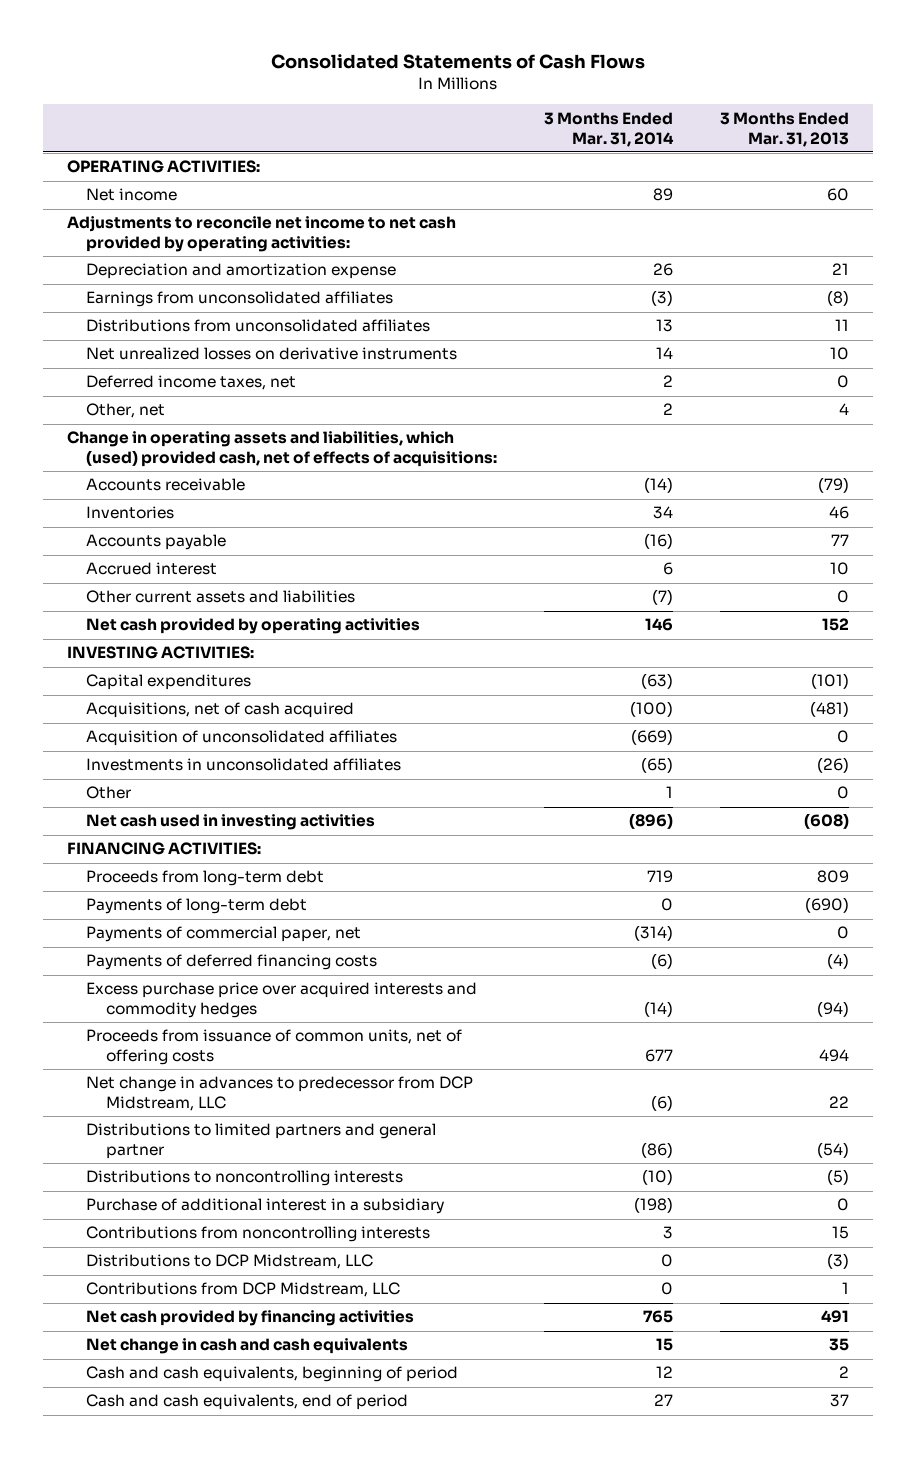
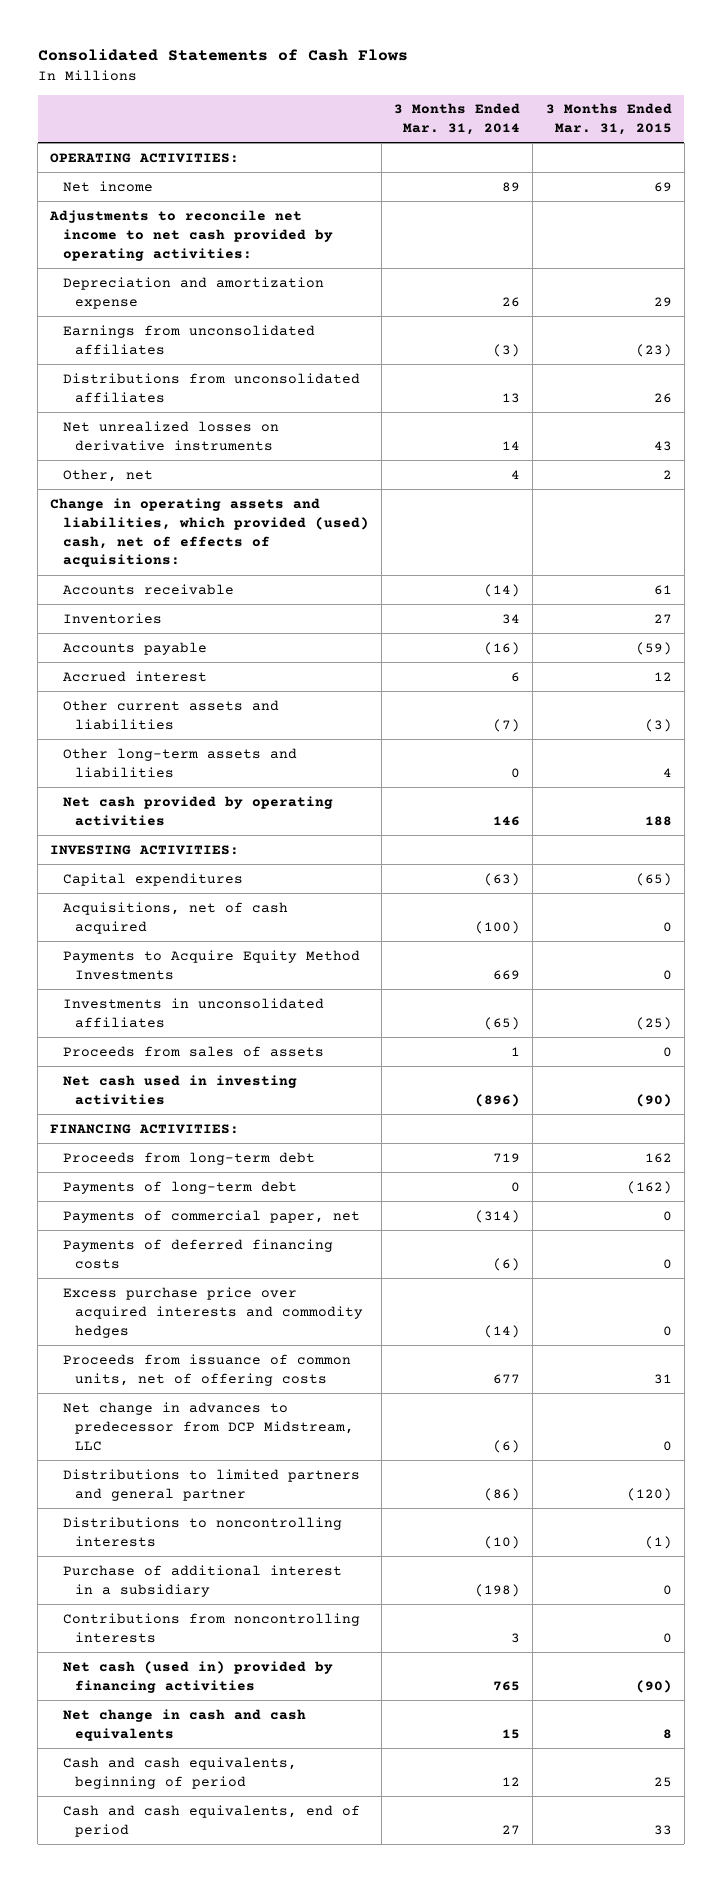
[720,111,850,147] 3 Months Ended Mar. 31, 2013 -> none
none -> [545,103,672,136] 3 Months Ended Mar. 31, 2015
[86,375,297,391] Deferred income taxes, net -> none
[663,403,674,416] 2 -> [511,469,521,479] 4
[66,431,498,468] Change in operating assets and liabilities, which (used) provided cash, net of effects of acquisitions: -> [50,497,369,568] Change in operating assets and liabilities, which provided (used) cash, net of effects of acquisitions:
none -> [62,747,297,778] Other long-term assets and liabilities
[86,730,398,747] Acquisition of unconsolidated affiliates -> none
none -> [62,949,360,980] Payments to Acquire Equity Method Investments
[86,786,132,800] Other -> [62,1045,324,1057] Proceeds from sales of assets
[86,1254,374,1270] Distributions to DCP Midstream, LLC -> none
[86,1282,401,1298] Contributions from DCP Midstream, LLC -> none
[86,1310,415,1327] Net cash provided by financing activities -> [62,1660,333,1693] Net cash (used in) provided by financing activities

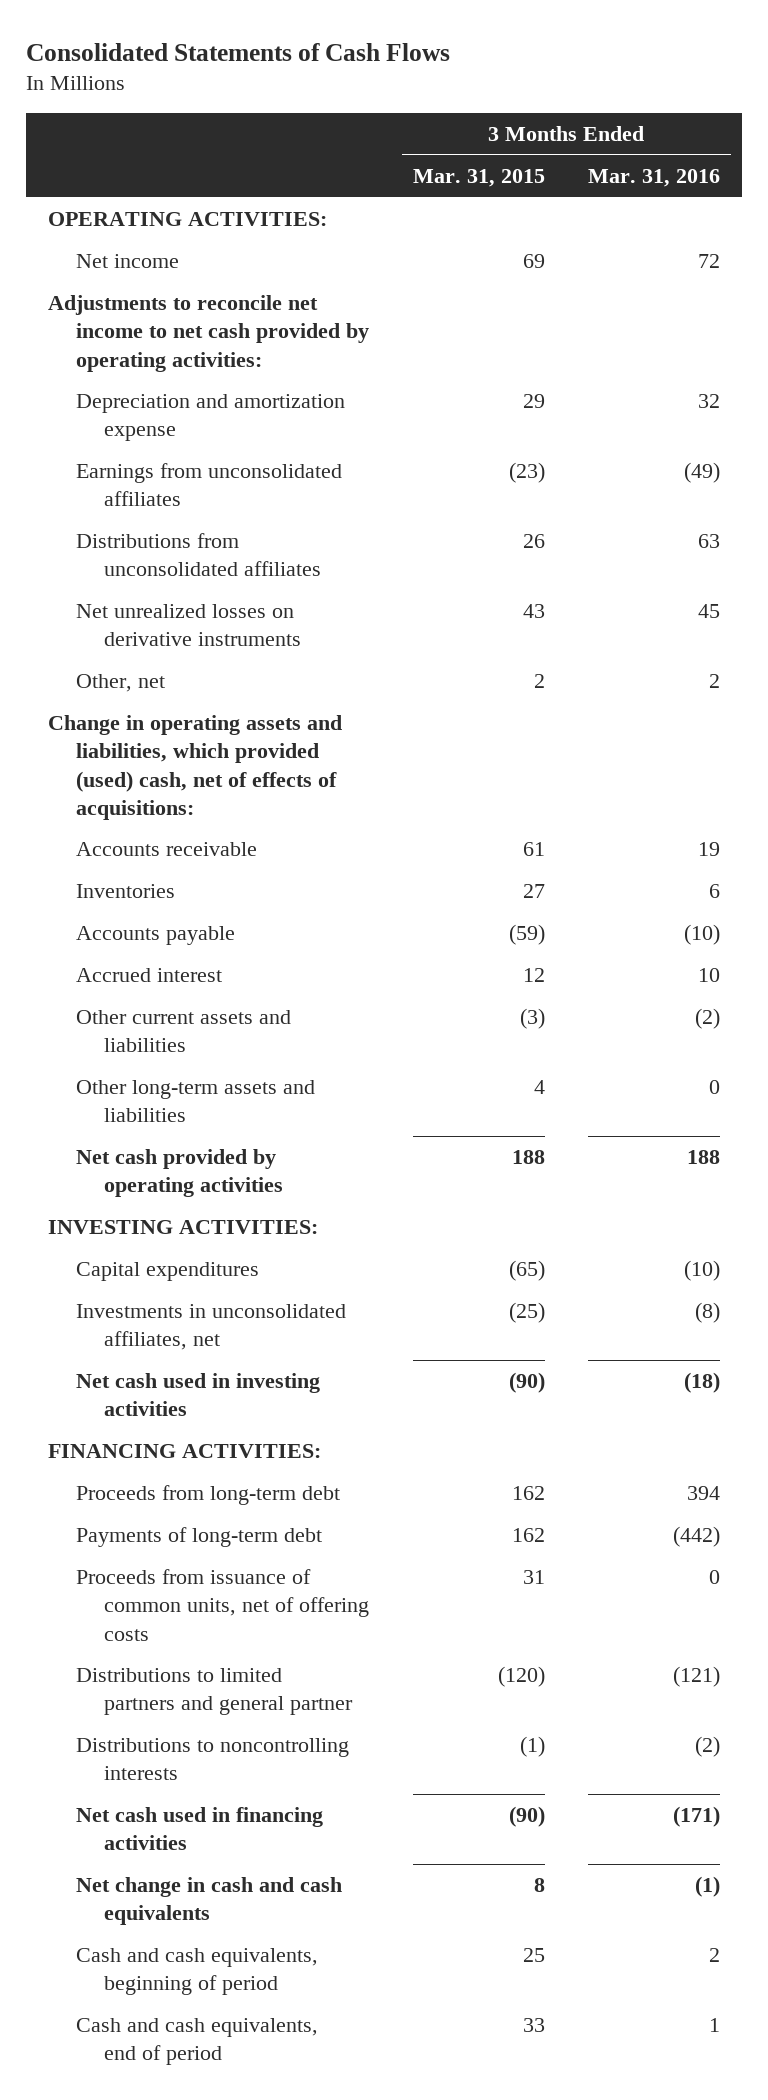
[394,103,521,136] 3 Months Ended Mar. 31, 2014 -> none
none -> [588,168,721,187] Mar. 31, 2016
[62,901,288,934] Acquisitions, net of cash acquired -> none
[62,949,360,980] Payments to Acquire Equity Method Investments -> none
[62,1045,324,1057] Proceeds from sales of assets -> none
[62,997,324,1028] Investments in unconsolidated affiliates -> [76,1304,347,1351] Investments in unconsolidated affiliates, net
[62,1209,360,1223] Payments of commercial paper, net -> none
[62,1238,333,1269] Payments of deferred financing costs -> none
[62,1286,363,1338] Excess purchase price over acquired interests and commodity hedges -> none
[626,1180,672,1194] (162) -> [511,1528,545,1543] 162
[62,1401,354,1451] Net change in advances to predecessor from DCP Midstream, LLC -> none
[62,1564,342,1597] Purchase of additional interest in a subsidiary -> none
[62,1612,360,1643] Contributions from noncontrolling interests -> none
[62,1660,333,1693] Net cash (used in) provided by financing activities -> [76,1807,324,1851] Net cash used in financing activities

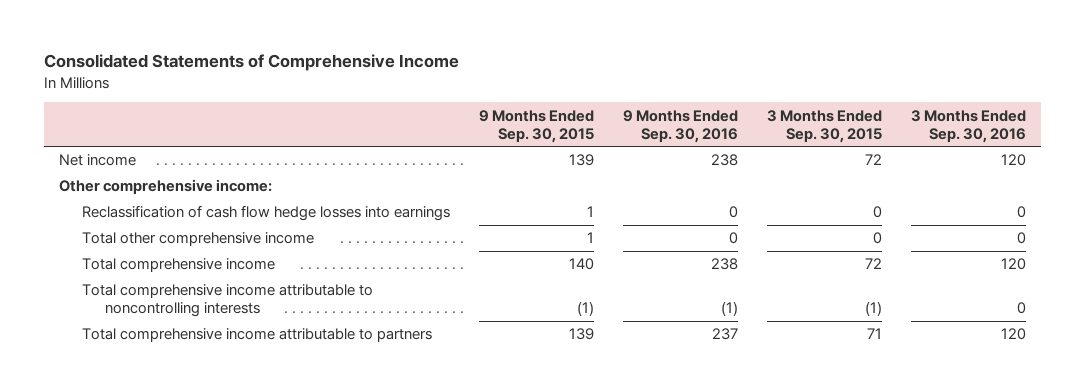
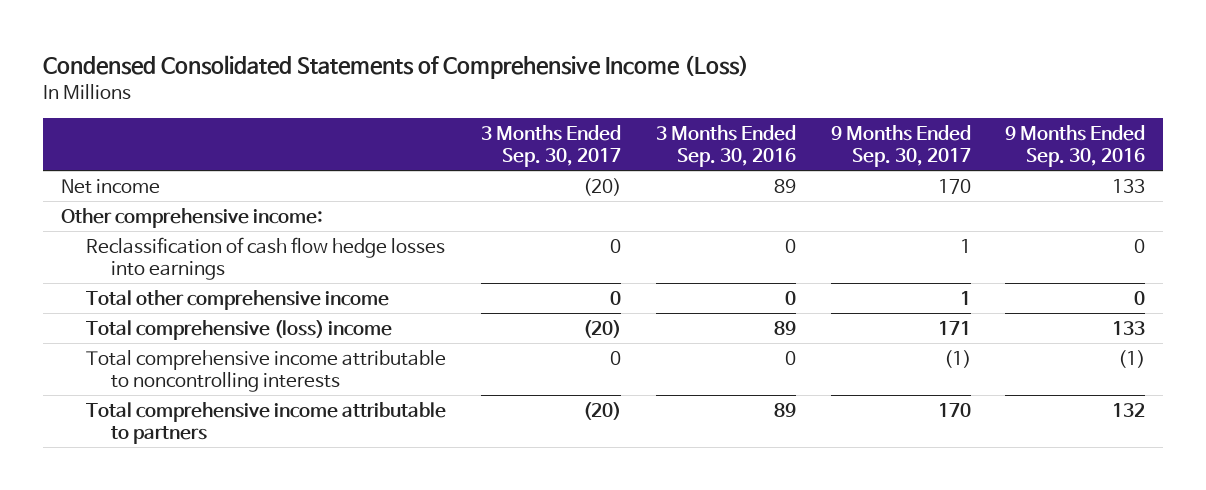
[44,54,460,72] Consolidated Statements of Comprehensive Income -> [43,55,750,80] Condensed Consolidated Statements of Comprehensive Income (Loss)
[478,109,594,143] 9 Months Ended Sep. 30, 2015 -> none
[766,109,882,143] 3 Months Ended Sep. 30, 2015 -> none
none -> [480,125,621,168] 3 Months Ended Sep. 30, 2017
none -> [830,125,971,168] 9 Months Ended Sep. 30, 2017
[710,154,738,167] 238 -> [1112,178,1146,193] 133
[1001,154,1027,167] 120 -> [773,178,796,193] 89
[81,258,275,273] Total comprehensive income -> [85,319,392,340] Total comprehensive (loss) income
[710,258,738,271] 238 -> [1112,320,1146,335] 133
[1001,258,1027,271] 120 -> [773,320,796,335] 89
[711,328,738,341] 237 -> [1112,402,1146,417] 132
[1001,328,1027,341] 120 -> [773,402,796,417] 89

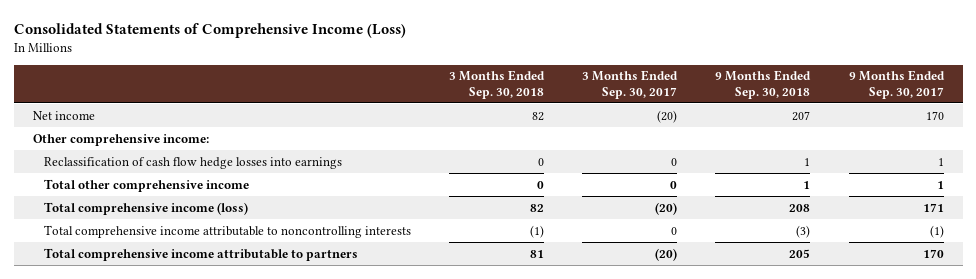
[43,55,750,80] Condensed Consolidated Statements of Comprehensive Income (Loss) -> [13,23,406,39] Consolidated Statements of Comprehensive Income (Loss)
[655,125,796,168] 3 Months Ended Sep. 30, 2016 -> none
[1005,125,1146,168] 9 Months Ended Sep. 30, 2016 -> none
none -> [448,70,545,99] 3 Months Ended Sep. 30, 2018
none -> [715,70,812,99] 9 Months Ended Sep. 30, 2018
[85,319,392,340] Total comprehensive (loss) income -> [43,201,248,215] Total comprehensive income (loss)

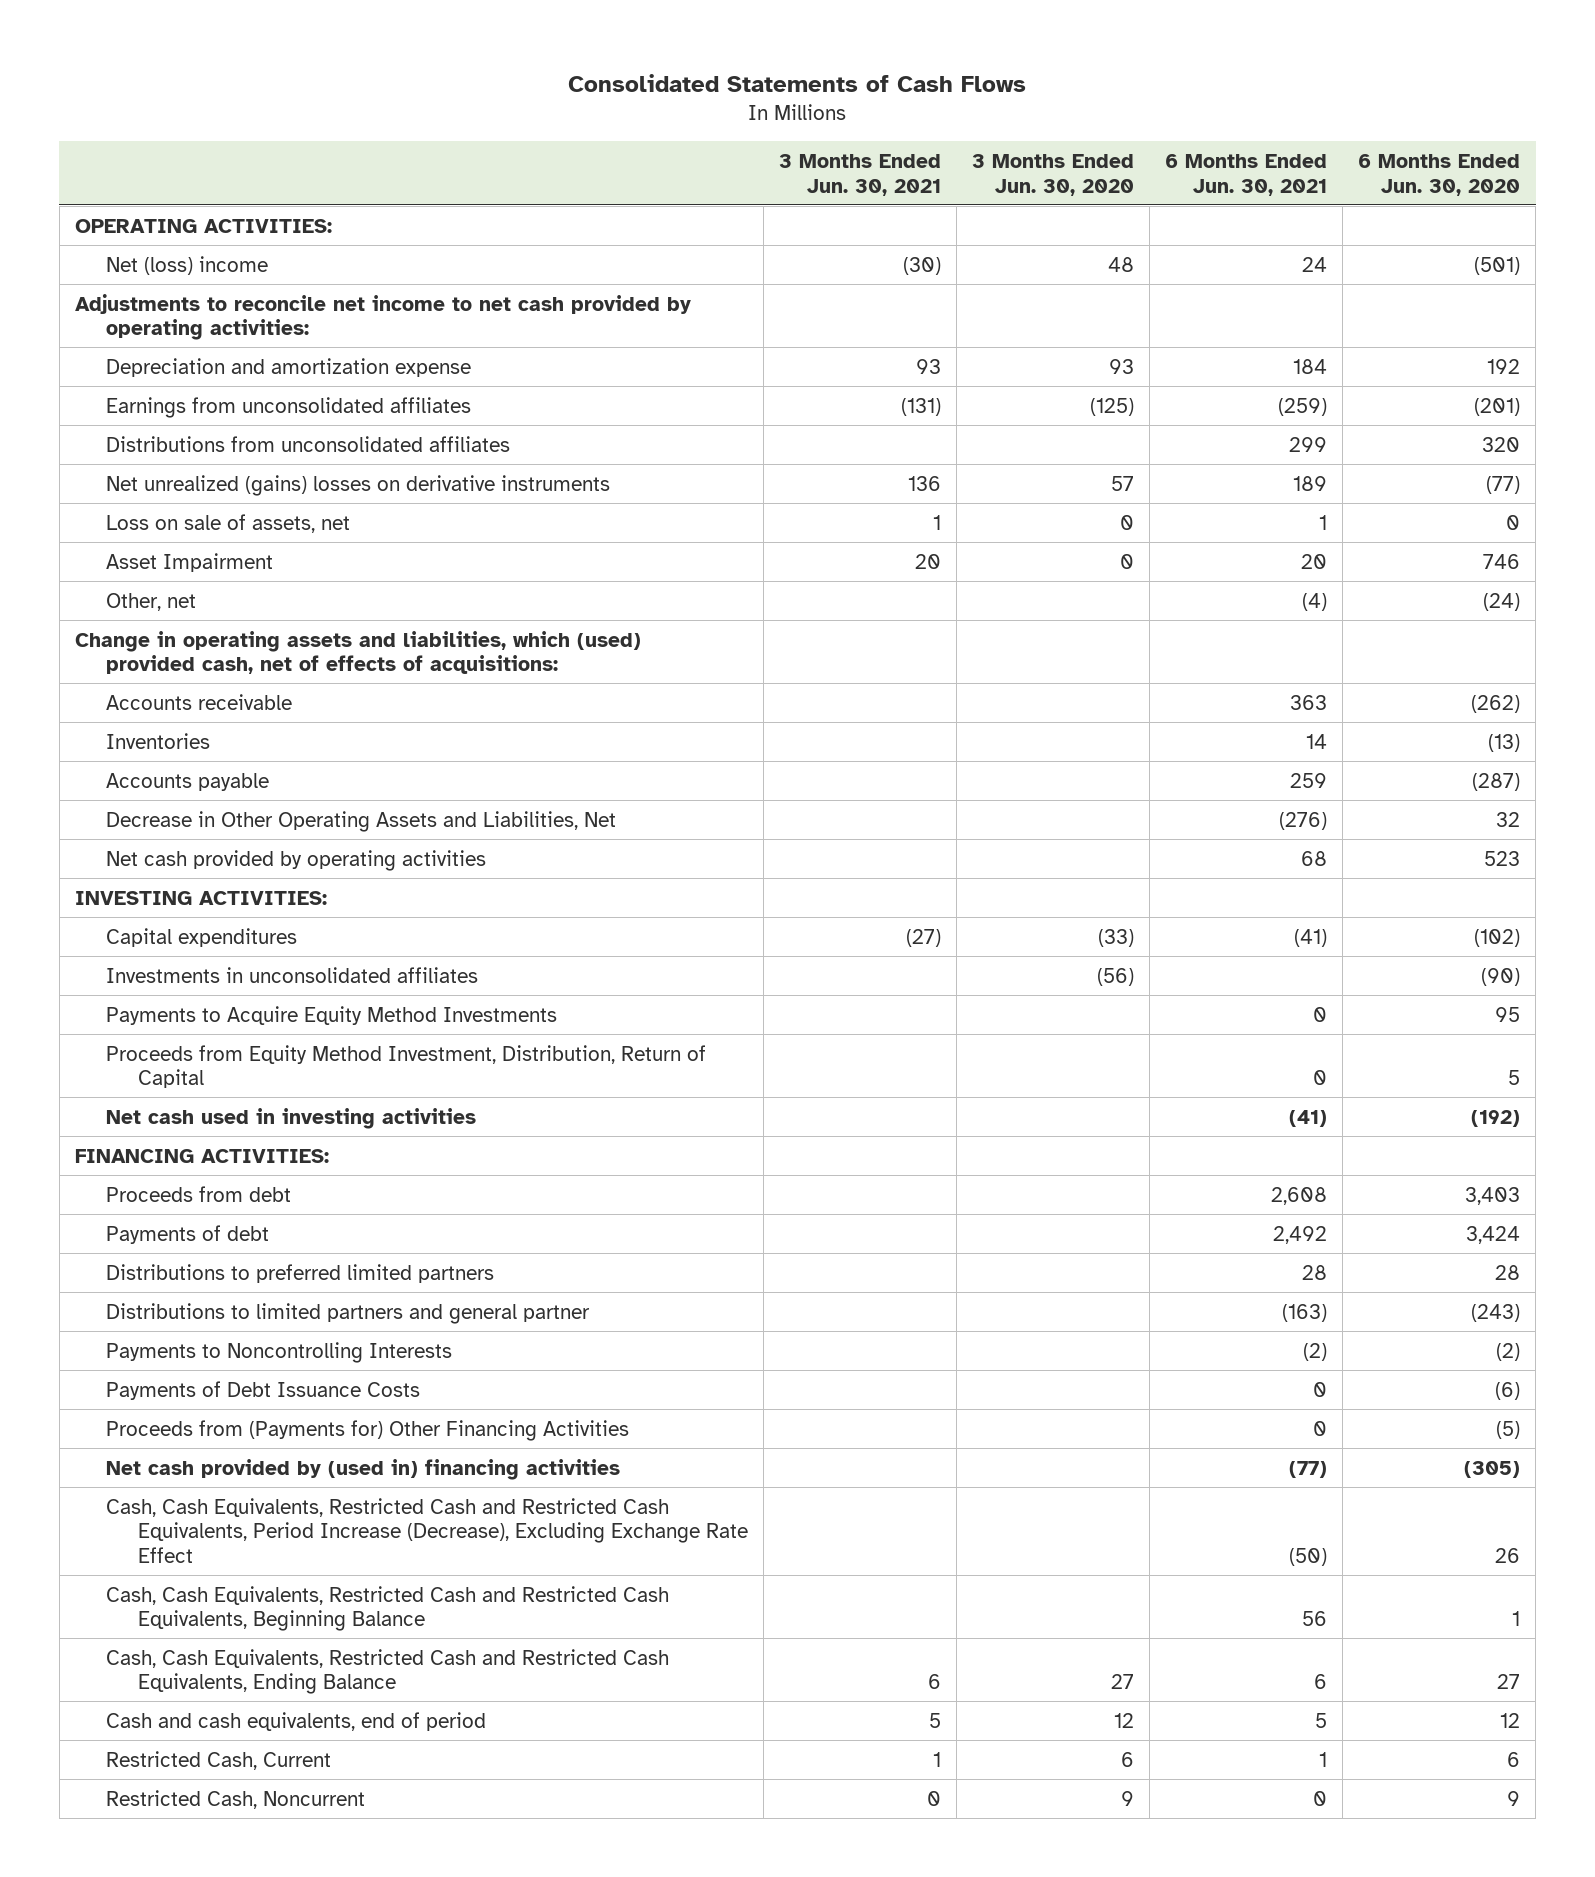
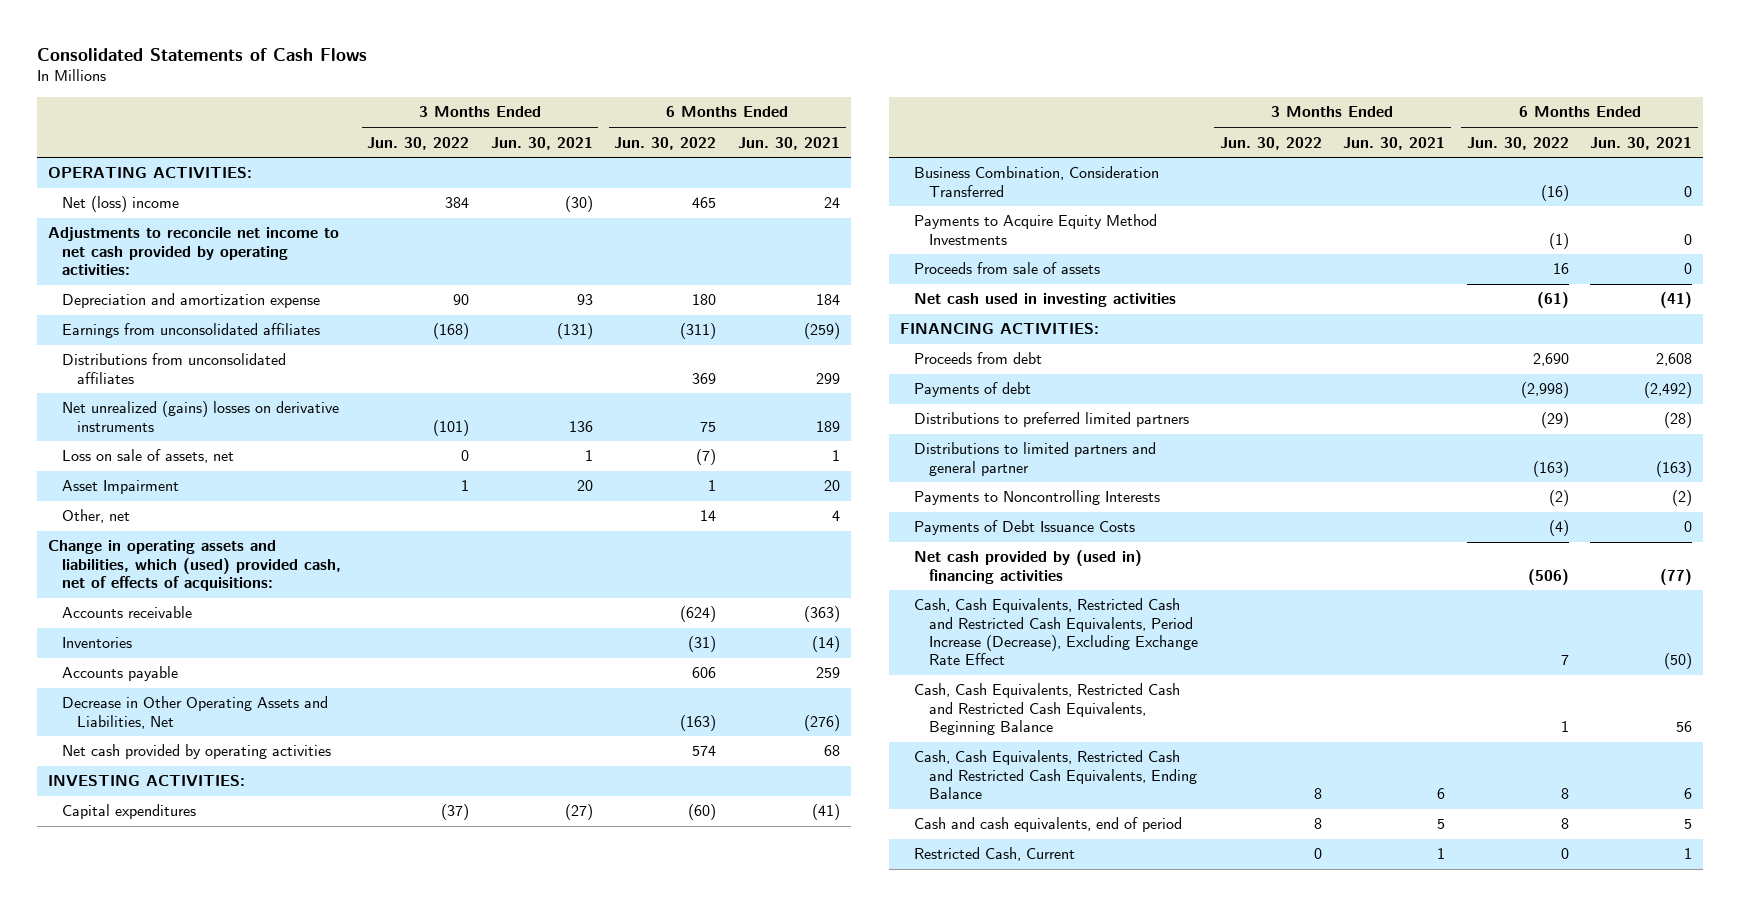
[972,153,1135,196] 3 Months Ended Jun. 30, 2020 -> none
[1358,153,1521,196] 6 Months Ended Jun. 30, 2020 -> none
none -> [367,136,470,150] Jun. 30, 2022
none -> [614,136,717,150] Jun. 30, 2022
[1302,592,1328,611] (4) -> [832,510,841,522] 4
[1290,694,1328,710] 363 -> [804,606,841,623] (363)
[1306,733,1328,749] 14 -> [812,636,841,653] (14)
[106,966,479,983] Investments in unconsolidated affiliates -> none
none -> [914,166,1160,197] Business Combination, Consideration Transferred
[106,1044,707,1089] Proceeds from Equity Method Investment, Distribution, Return of Capital -> none
none -> [914,262,1101,275] Proceeds from sale of assets
[1273,1225,1328,1244] 2,492 -> [1644,382,1693,399] (2,492)
[1302,1264,1328,1280] 28 -> [1664,412,1693,429] (28)
[106,1419,630,1441] Proceeds from (Payments for) Other Financing Activities -> none
[106,1789,366,1809] Restricted Cash, Noncurrent -> none

